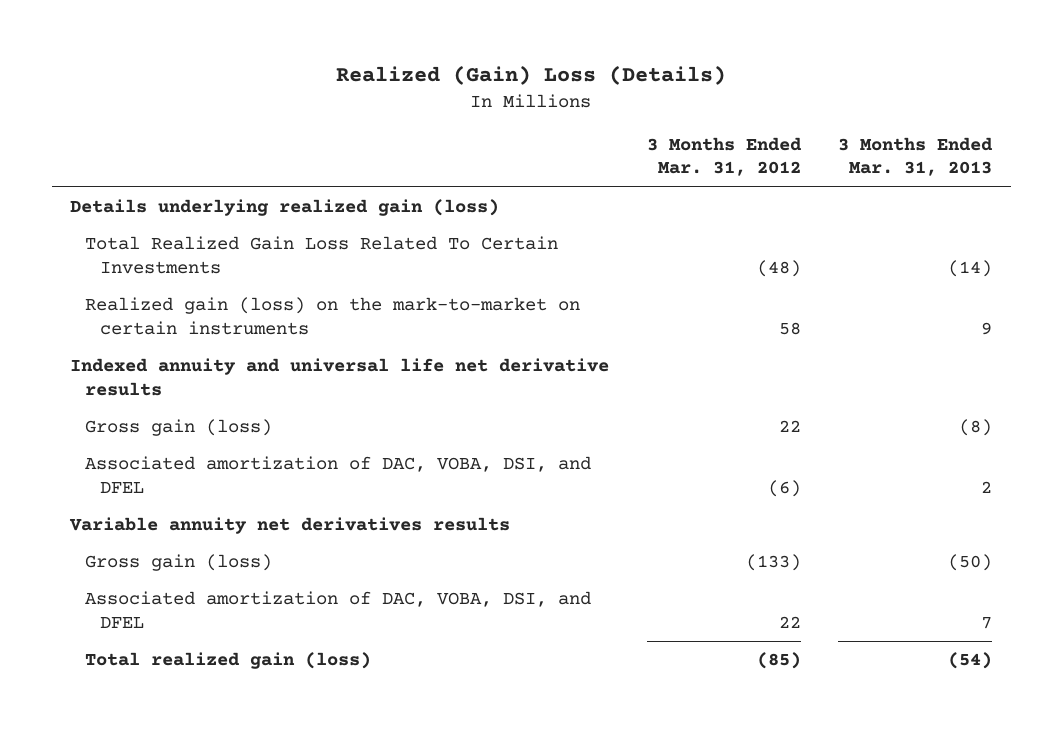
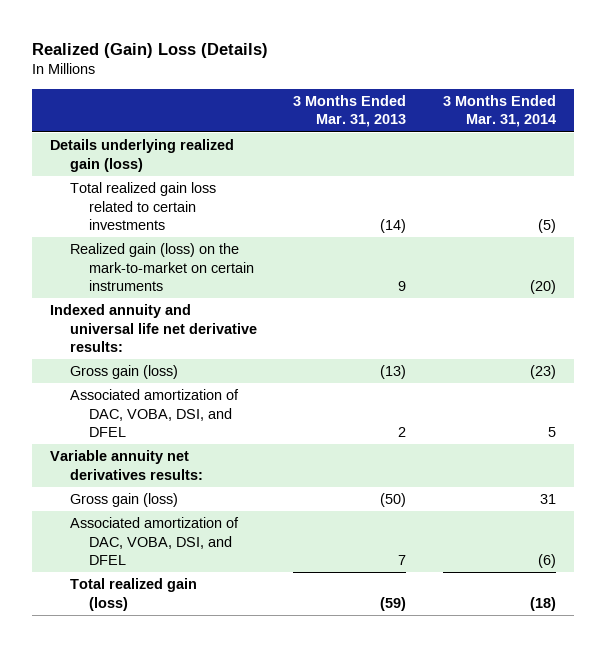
[646,136,802,177] 3 Months Ended Mar. 31, 2012 -> none
none -> [442,94,556,128] 3 Months Ended Mar. 31, 2014
[85,236,559,274] Total Realized Gain Loss Related To Certain Investments -> [69,182,216,231] Total realized gain loss related to certain investments
[70,358,610,396] Indexed annuity and universal life net derivative results -> [50,304,257,353] Indexed annuity and universal life net derivative results:
[959,419,993,437] (8) -> [380,365,407,380] (13)
[69,517,511,535] Variable annuity net derivatives results -> [50,450,203,480] Variable annuity net derivatives results:
[948,652,993,670] (54) -> [380,596,407,611] (59)

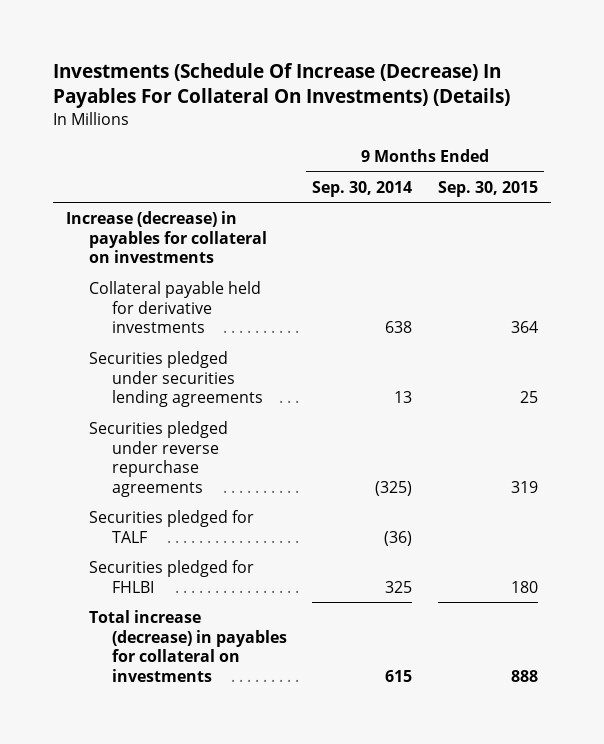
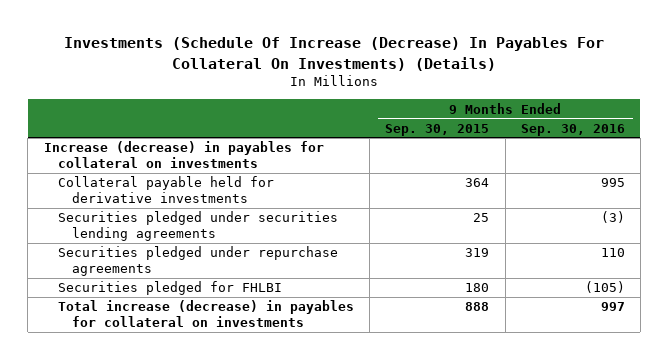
[312,180,413,197] Sep. 30, 2014 -> none
none -> [520,123,625,136] Sep. 30, 2016
[88,509,254,543] Securities pledged for TALF -> none
[88,420,228,497] Securities pledged under reverse repurchase agreements -> [58,246,339,277] Securities pledged under repurchase agreements

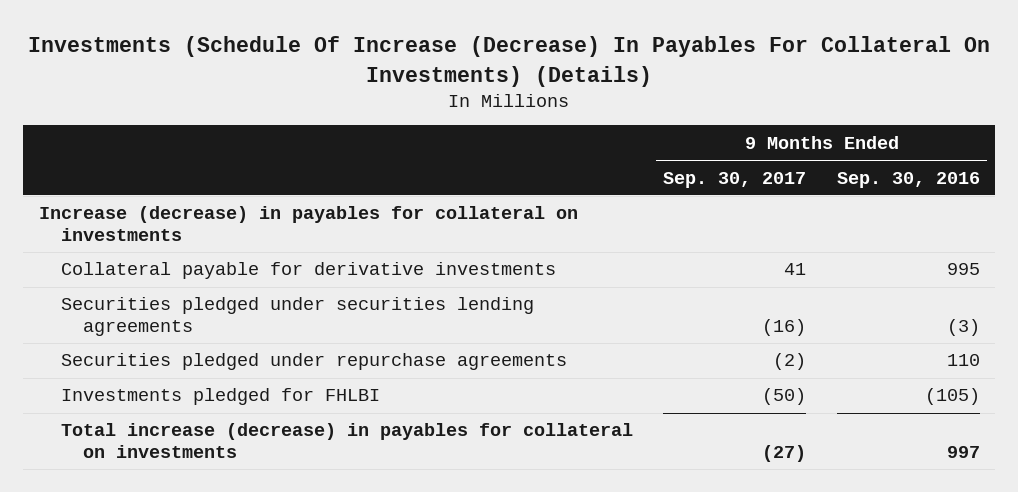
[385,123,490,136] Sep. 30, 2015 -> none
none -> [663,171,807,188] Sep. 30, 2017
[58,176,275,204] Collateral payable held for derivative investments -> [60,262,556,280] Collateral payable for derivative investments
[58,281,283,296] Securities pledged for FHLBI -> [60,388,380,406] Investments pledged for FHLBI

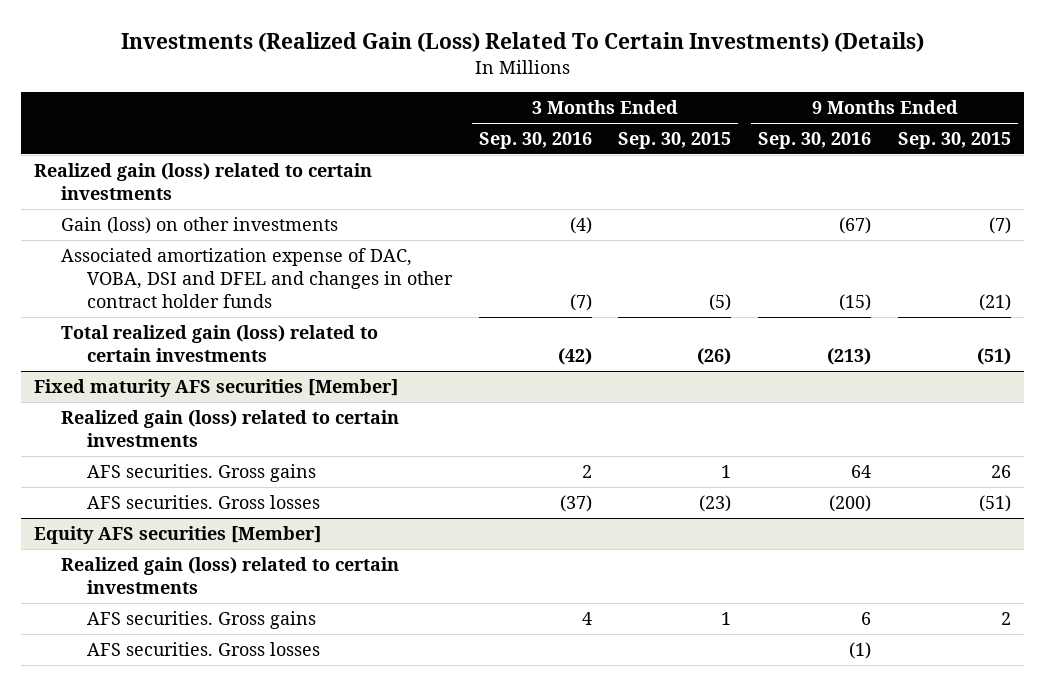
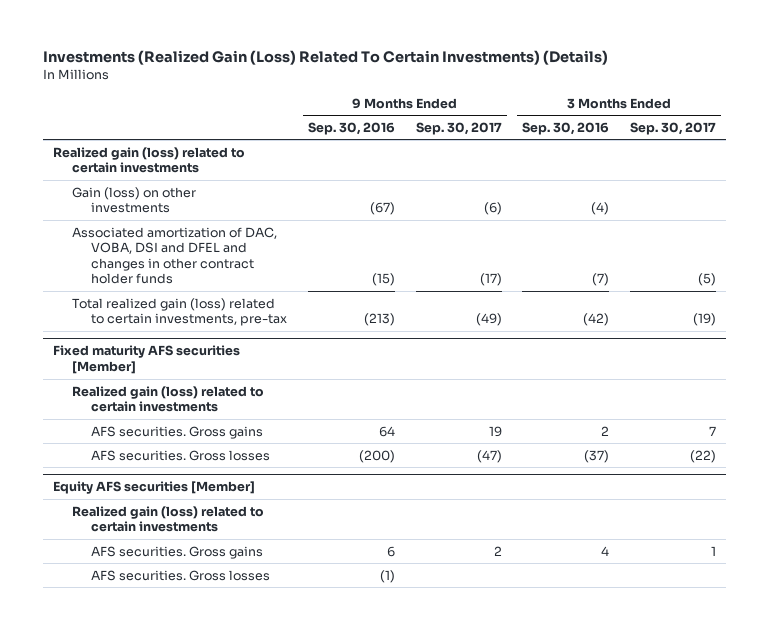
[618,132,732,150] Sep. 30, 2015 -> none
[897,132,1011,150] Sep. 30, 2015 -> none
none -> [415,121,502,135] Sep. 30, 2017
none -> [629,121,716,135] Sep. 30, 2017
[60,248,453,308] Associated amortization expense of DAC, VOBA, DSI and DFEL and changes in other contract holder funds -> [72,226,278,285] Associated amortization of DAC, VOBA, DSI and DFEL and changes in other contract holder funds
[60,325,378,362] Total realized gain (loss) related to certain investments -> [72,297,288,327] Total realized gain (loss) related to certain investments, pre-tax

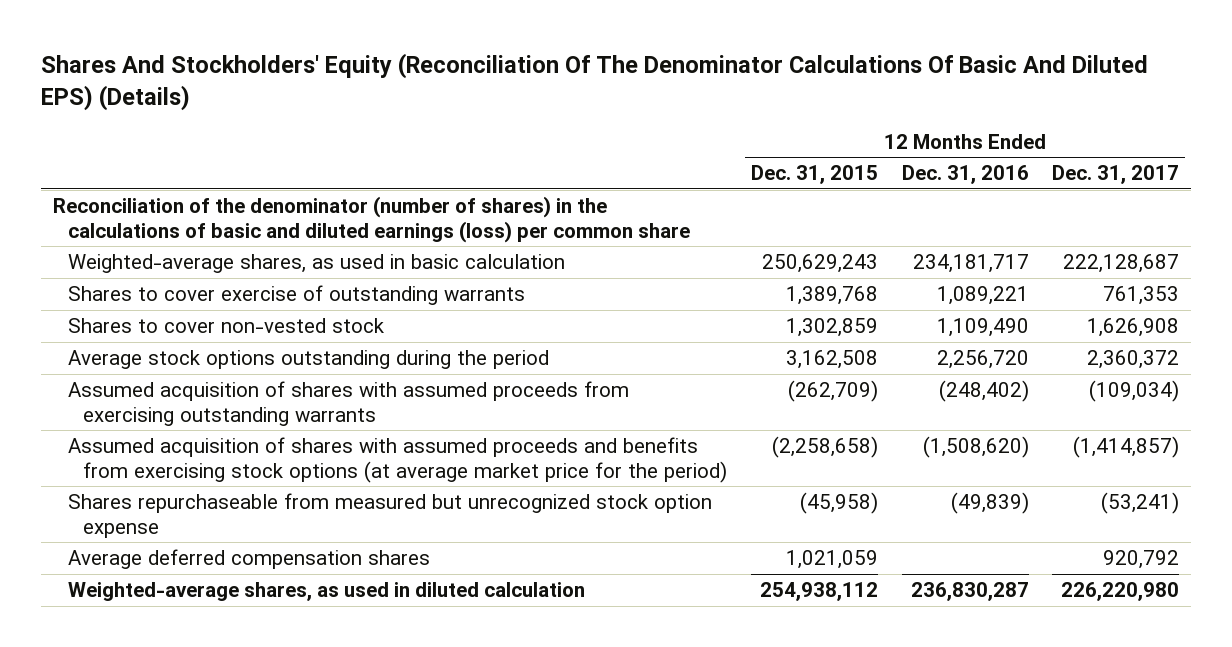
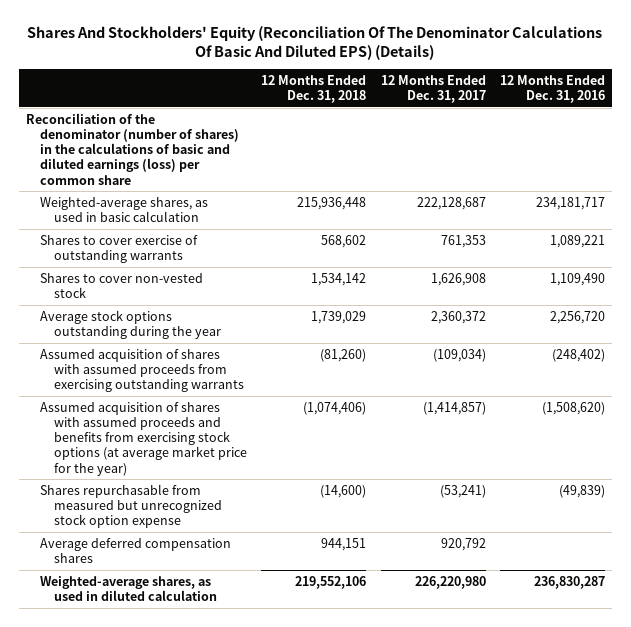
[751,165,879,185] Dec. 31, 2015 -> none
none -> [261,75,367,104] 12 Months Ended Dec. 31, 2018
[68,350,550,370] Average stock options outstanding during the period -> [39,309,222,339] Average stock options outstanding during the year
[68,437,728,483] Assumed acquisition of shares with assumed proceeds and benefits from exercising stock options (at average market price for the period) -> [39,401,248,476] Assumed acquisition of shares with assumed proceeds and benefits from exercising stock options (at average market price for the year)
[68,493,713,538] Shares repurchaseable from measured but unrecognized stock option expense -> [39,483,223,529] Shares repurchasable from measured but unrecognized stock option expense

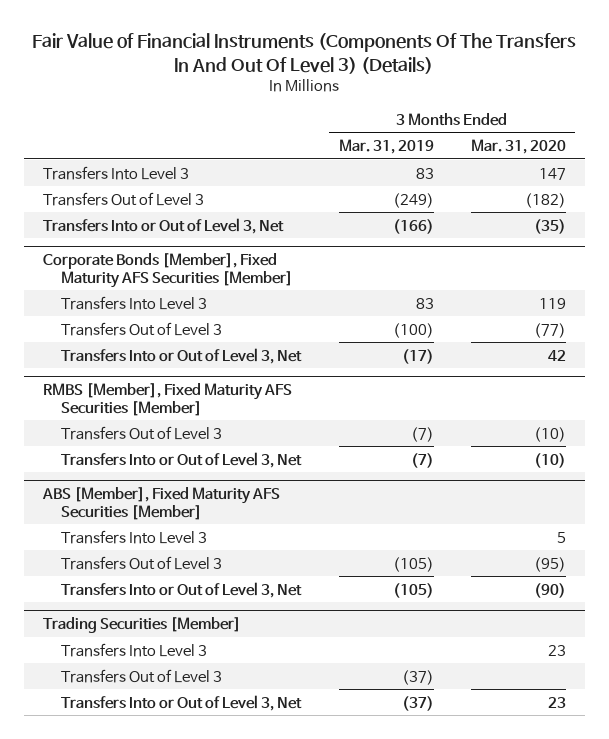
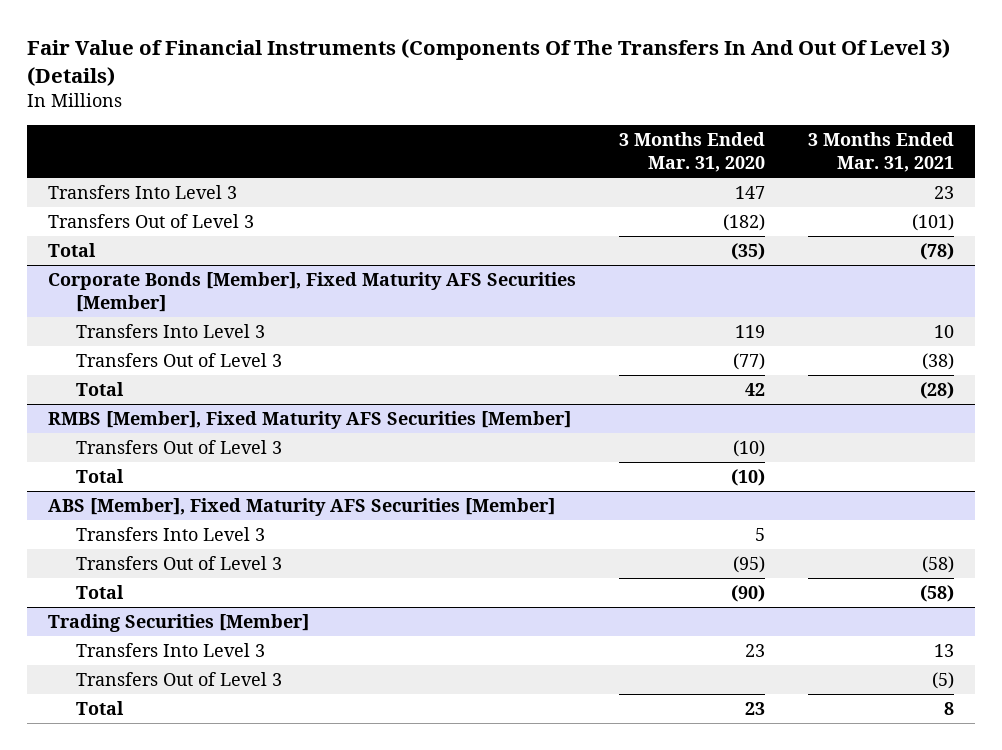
[338,139,434,155] Mar. 31, 2019 -> none
none -> [807,132,954,173] 3 Months Ended Mar. 31, 2021
[42,217,284,234] Transfers Into or Out of Level 3, Net -> [48,243,97,258] Total
[61,347,303,364] Transfers Into or Out of Level 3, Net -> [76,382,125,397] Total
[61,451,303,468] Transfers Into or Out of Level 3, Net -> [76,469,125,484] Total
[61,581,303,598] Transfers Into or Out of Level 3, Net -> [76,585,125,600] Total
[61,694,303,711] Transfers Into or Out of Level 3, Net -> [76,701,125,716] Total

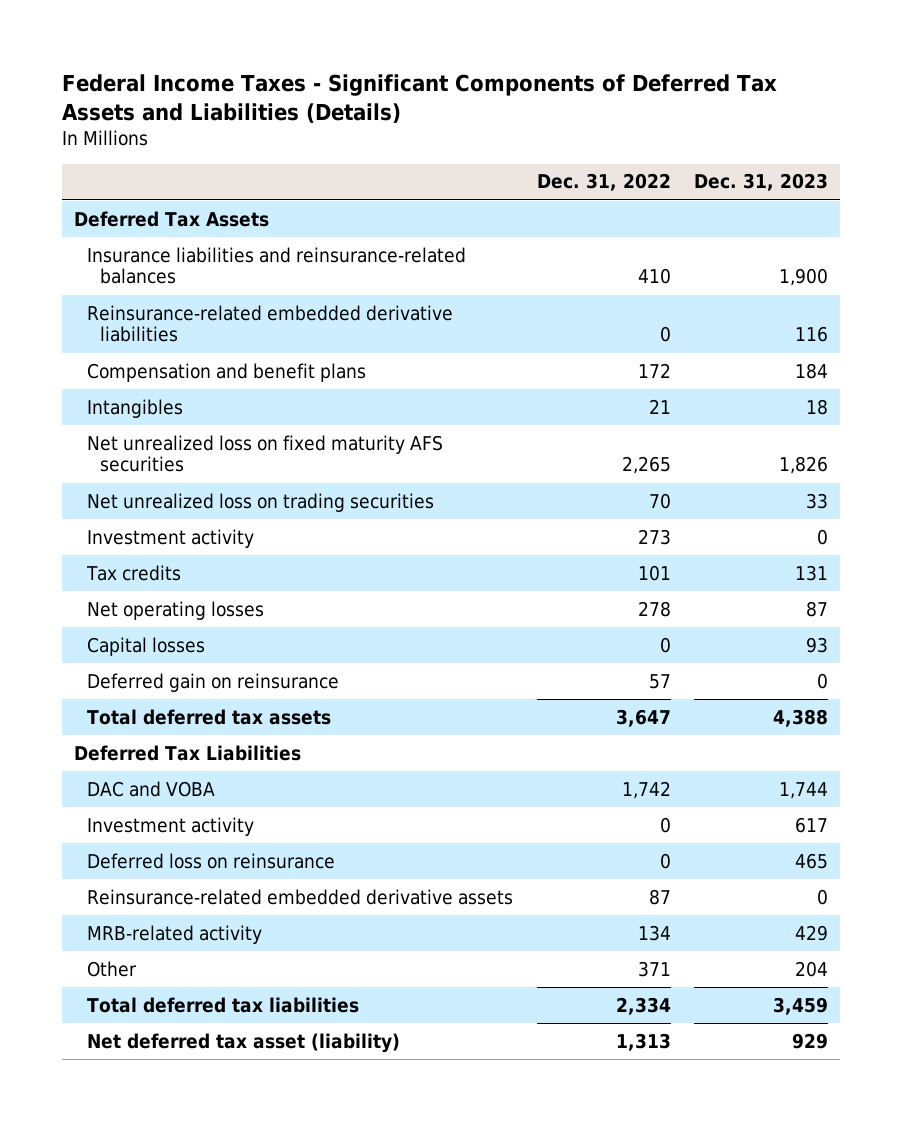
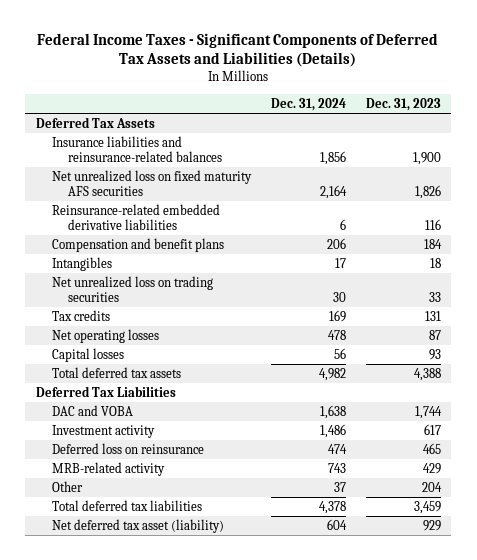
[536,173,671,192] Dec. 31, 2022 -> none
none -> [271,97,347,111] Dec. 31, 2024
[87,434,444,473] Net unrealized loss on fixed maturity AFS securities -> [51,169,252,196] Net unrealized loss on fixed maturity AFS securities
[87,528,255,548] Investment activity -> none
[87,672,340,692] Deferred gain on reinsurance -> none
[87,888,514,905] Reinsurance-related embedded derivative assets -> none

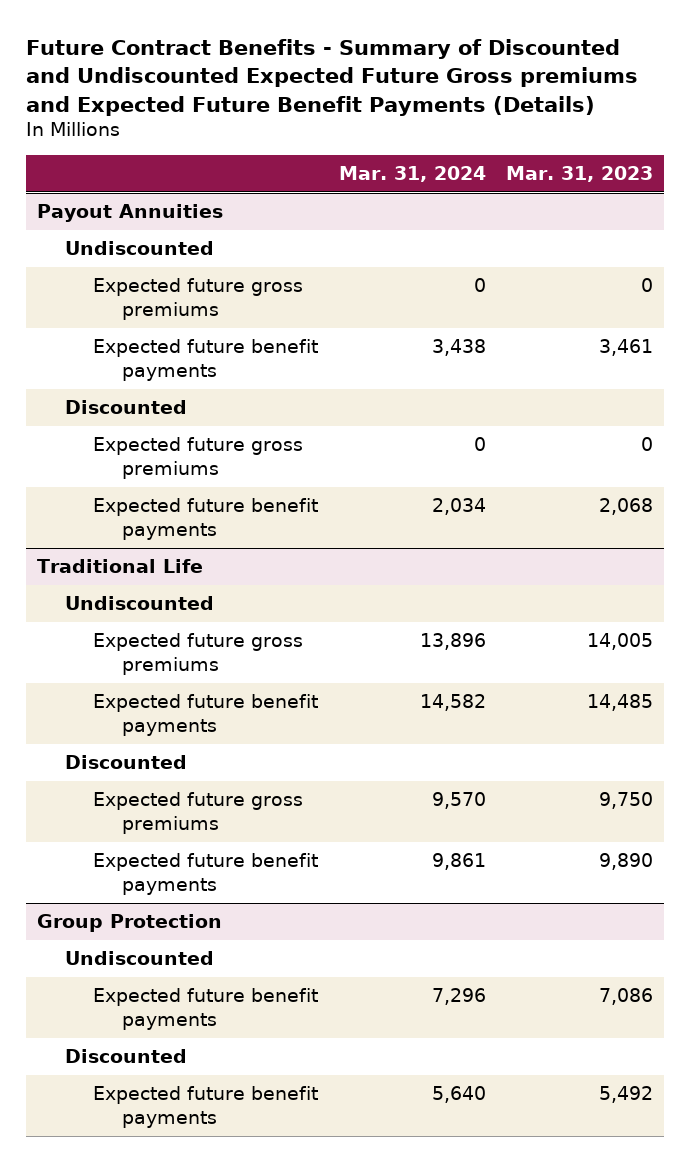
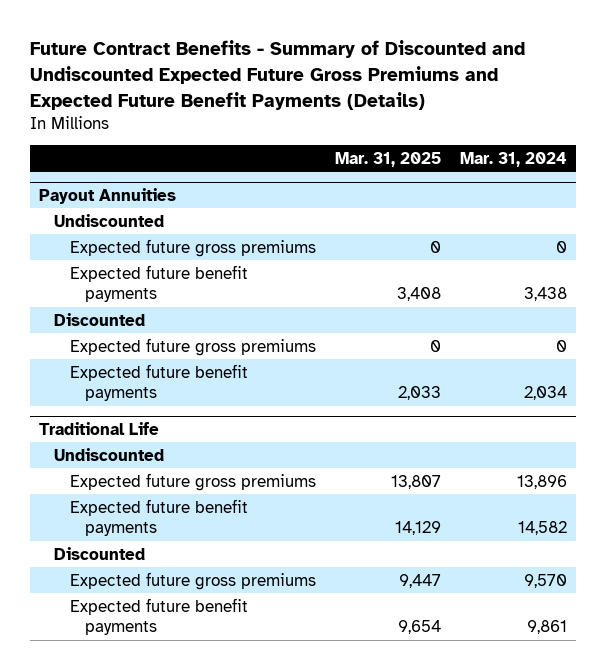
[26,38,639,116] Future Contract Benefits - Summary of Discounted and Undiscounted Expected Future Gross premiums and Expected Future Benefit Payments (Details) -> [29,40,525,110] Future Contract Benefits - Summary of Discounted and Undiscounted Expected Future Gross Premiums and Expected Future Benefit Payments (Details)
[506,165,654,182] Mar. 31, 2023 -> none
none -> [334,151,441,167] Mar. 31, 2025
[36,914,222,933] Group Protection -> none
[64,951,214,966] Undiscounted -> none
[93,988,319,1030] Expected future benefit payments -> none
[64,1049,187,1064] Discounted -> none
[93,1086,319,1128] Expected future benefit payments -> none

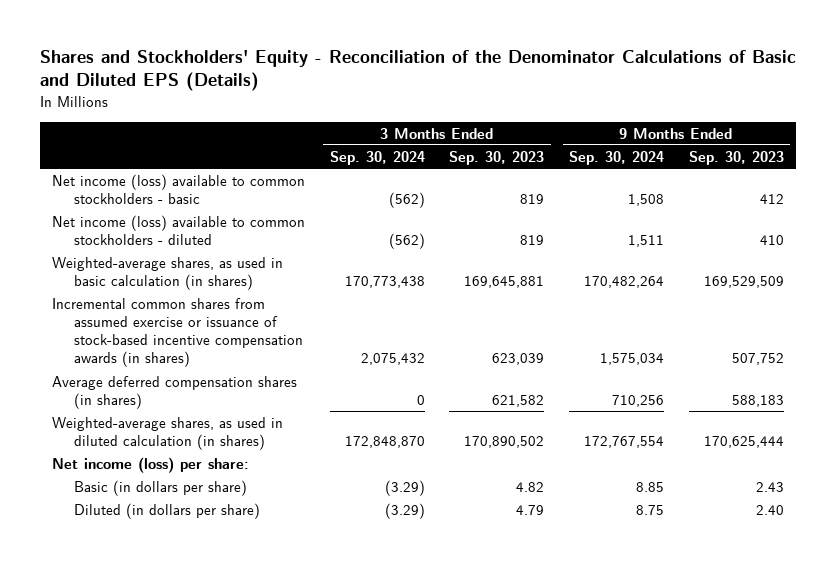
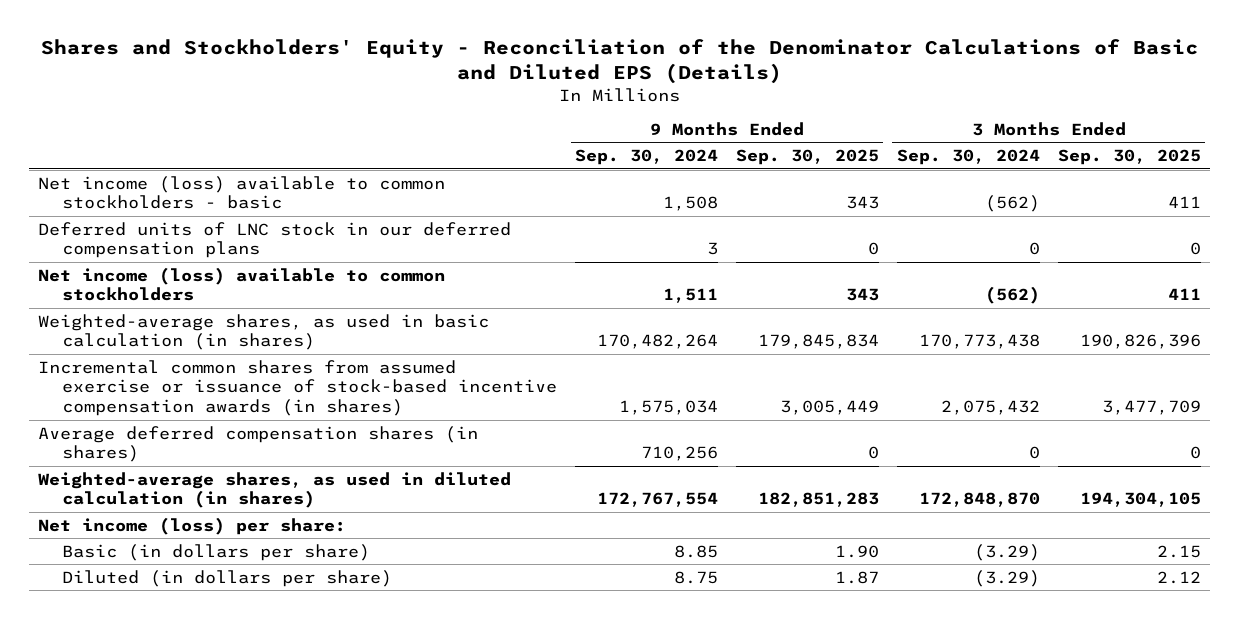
[449,150,545,165] Sep. 30, 2023 -> none
[688,150,784,165] Sep. 30, 2023 -> none
none -> [735,149,879,166] Sep. 30, 2025
none -> [1057,149,1201,166] Sep. 30, 2025
none -> [38,221,512,259] Deferred units of LNC stock in our deferred compensation plans
[51,214,305,246] Net income (loss) available to common stockholders - diluted -> [38,266,446,302] Net income (loss) available to common stockholders

